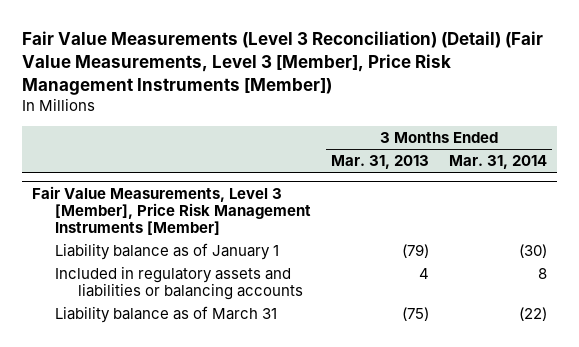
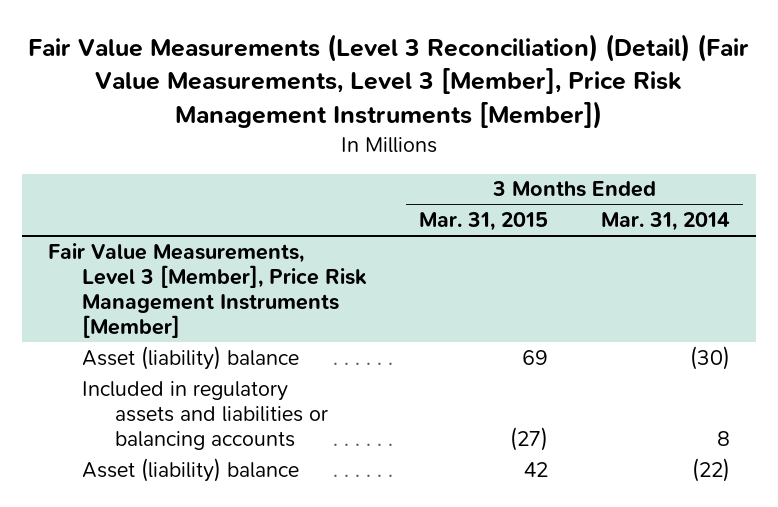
[331,154,430,169] Mar. 31, 2013 -> none
none -> [419,212,549,232] Mar. 31, 2015
[54,242,279,260] Liability balance as of January 1 -> [81,345,299,370] Asset (liability) balance
[54,305,277,323] Liability balance as of March 31 -> [81,457,299,482] Asset (liability) balance

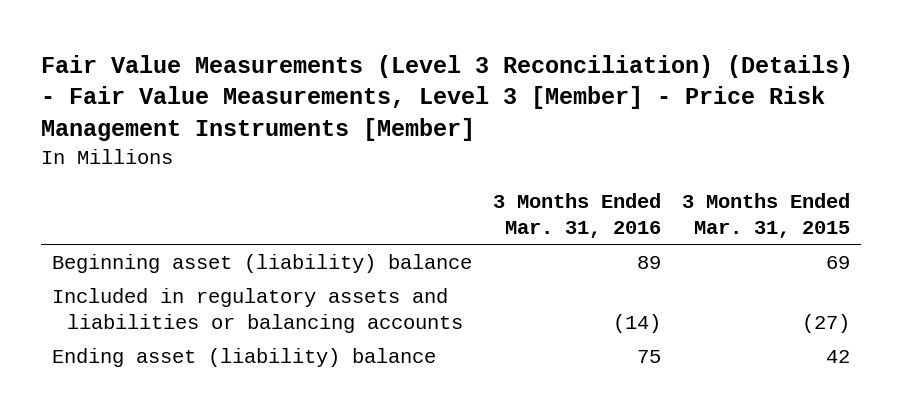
[28,33,750,129] Fair Value Measurements (Level 3 Reconciliation) (Detail) (Fair Value Measurements, Level 3 [Member], Price Risk Management Instruments [Member]) -> [41,54,854,142] Fair Value Measurements (Level 3 Reconciliation) (Details) - Fair Value Measurements, Level 3 [Member] - Price Risk Management Instruments [Member]
[601,212,731,232] Mar. 31, 2014 -> none
none -> [492,192,661,238] 3 Months Ended Mar. 31, 2016
[48,242,367,339] Fair Value Measurements, Level 3 [Member], Price Risk Management Instruments [Member] -> none
[81,345,299,370] Asset (liability) balance -> [51,253,472,273] Beginning asset (liability) balance
[81,457,299,482] Asset (liability) balance -> [51,347,436,367] Ending asset (liability) balance

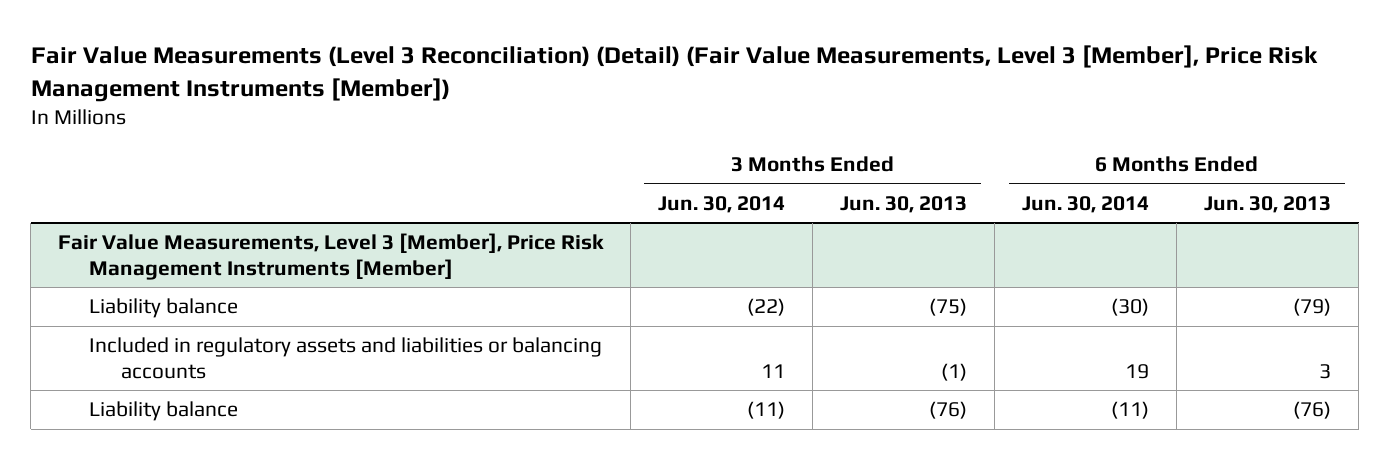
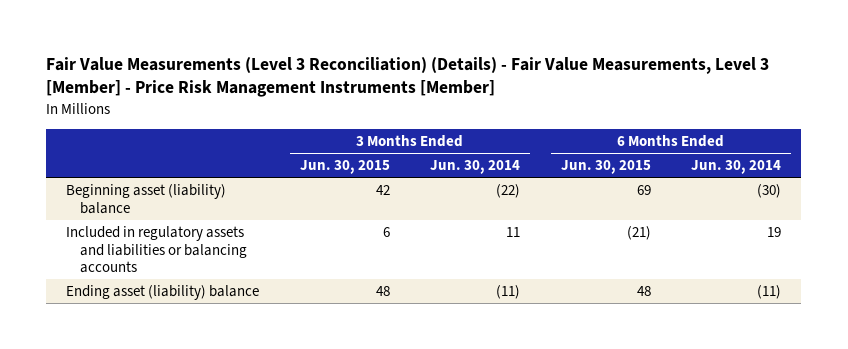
[30,45,1318,102] Fair Value Measurements (Level 3 Reconciliation) (Detail) (Fair Value Measurements, Level 3 [Member], Price Risk Management Instruments [Member]) -> [46,56,770,98] Fair Value Measurements (Level 3 Reconciliation) (Details) - Fair Value Measurements, Level 3 [Member] - Price Risk Management Instruments [Member]
[840,195,968,213] Jun. 30, 2013 -> none
[1204,195,1332,213] Jun. 30, 2013 -> none
none -> [299,160,390,175] Jun. 30, 2015
none -> [560,160,651,175] Jun. 30, 2015
[58,233,605,280] Fair Value Measurements, Level 3 [Member], Price Risk Management Instruments [Member] -> none
[89,298,239,319] Liability balance -> [66,184,227,214] Beginning asset (liability) balance
[89,401,239,422] Liability balance -> [66,285,260,301] Ending asset (liability) balance

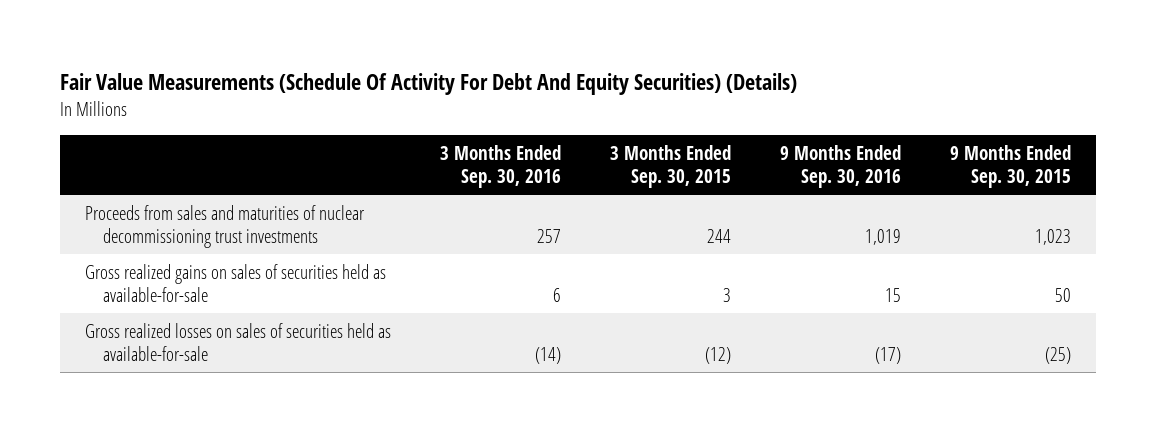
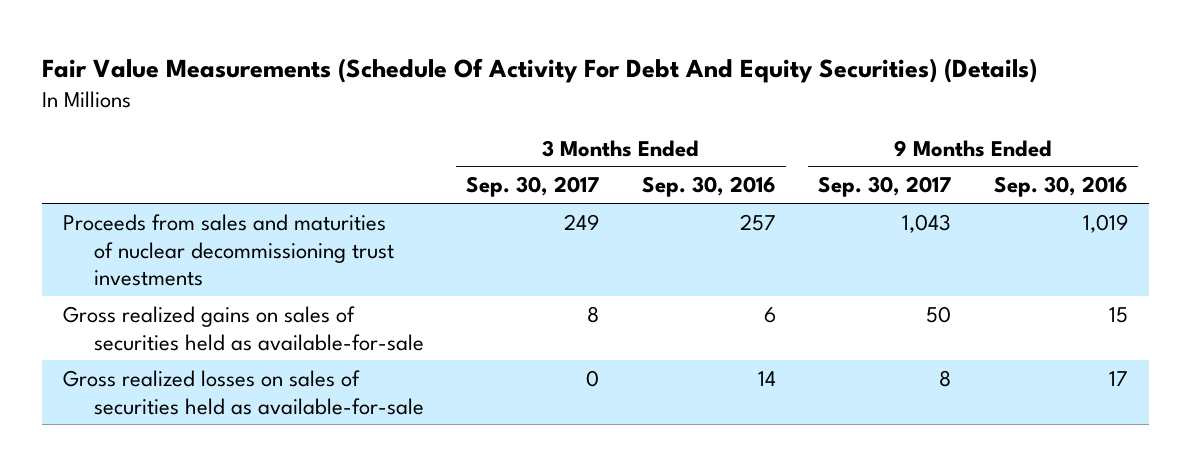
[610,144,732,189] 3 Months Ended Sep. 30, 2015 -> none
[950,144,1072,189] 9 Months Ended Sep. 30, 2015 -> none
none -> [466,176,600,198] Sep. 30, 2017
none -> [818,176,952,198] Sep. 30, 2017
[534,347,561,365] (14) -> [757,370,776,386] 14
[875,347,902,365] (17) -> [1108,370,1128,386] 17

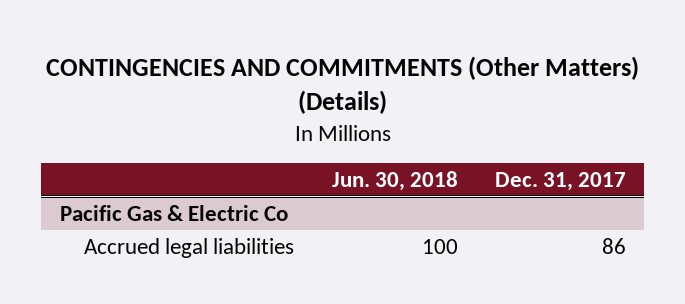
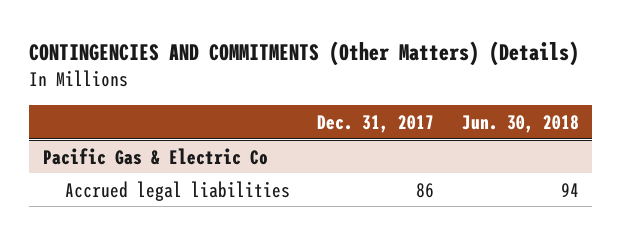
[421,238,458,254] 100 -> [560,182,579,197] 94

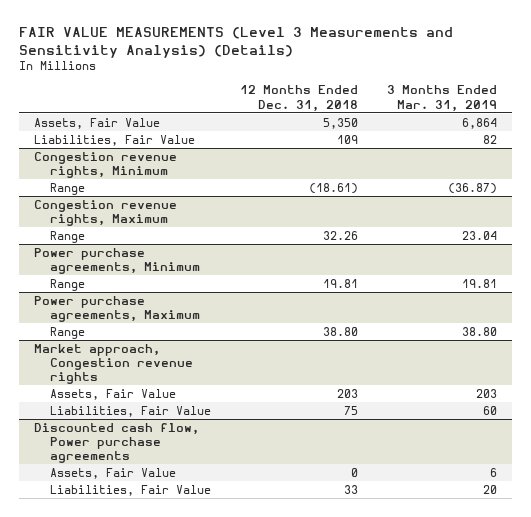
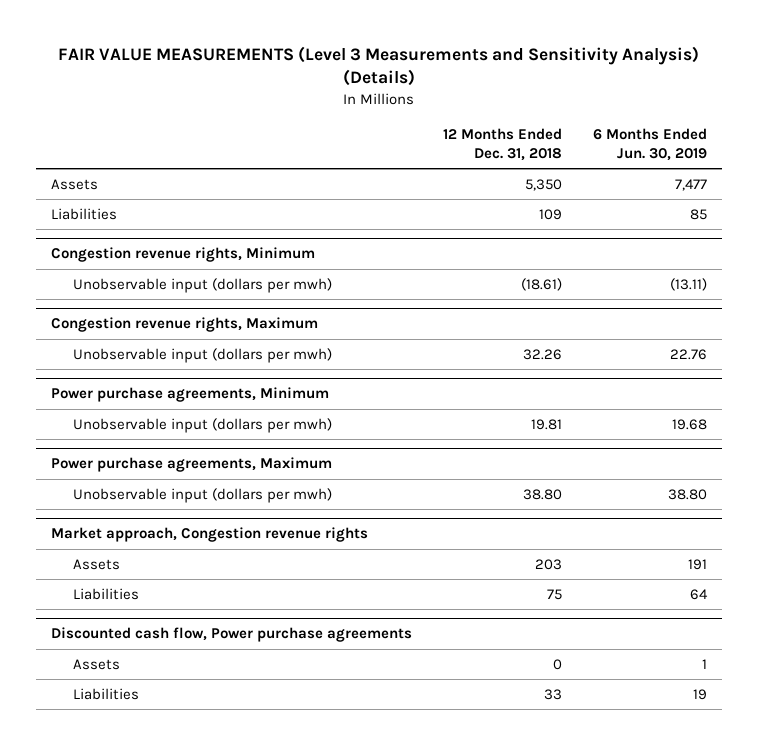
[387,85,498,112] 3 Months Ended Mar. 31, 2019 -> none
none -> [592,127,707,161] 6 Months Ended Jun. 30, 2019
[34,117,161,129] Assets, Fair Value -> [51,178,99,190] Assets
[34,134,196,146] Liabilities, Fair Value -> [51,207,118,220] Liabilities
[49,182,85,195] Range -> [73,277,333,293] Unobservable input (dollars per mwh)
[49,230,85,243] Range -> [73,347,333,363] Unobservable input (dollars per mwh)
[49,278,85,291] Range -> [73,417,333,433] Unobservable input (dollars per mwh)
[49,326,85,339] Range -> [73,487,333,503] Unobservable input (dollars per mwh)
[49,388,176,400] Assets, Fair Value -> [73,558,121,570] Assets
[49,405,211,417] Liabilities, Fair Value -> [73,587,140,600] Liabilities
[49,467,176,479] Assets, Fair Value -> [73,658,121,670] Assets
[49,484,211,496] Liabilities, Fair Value -> [73,687,140,700] Liabilities

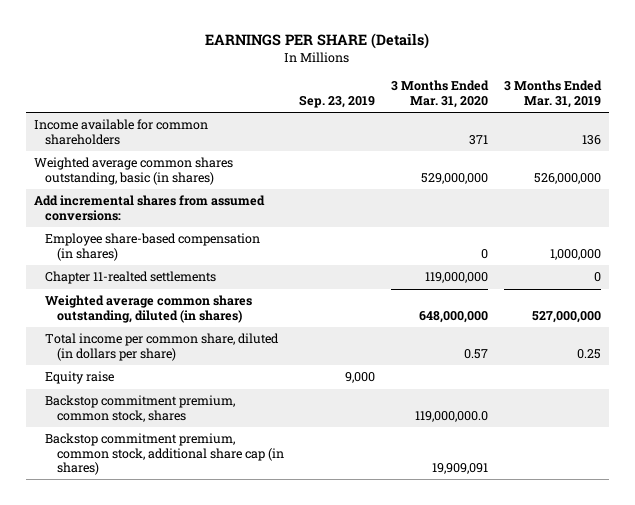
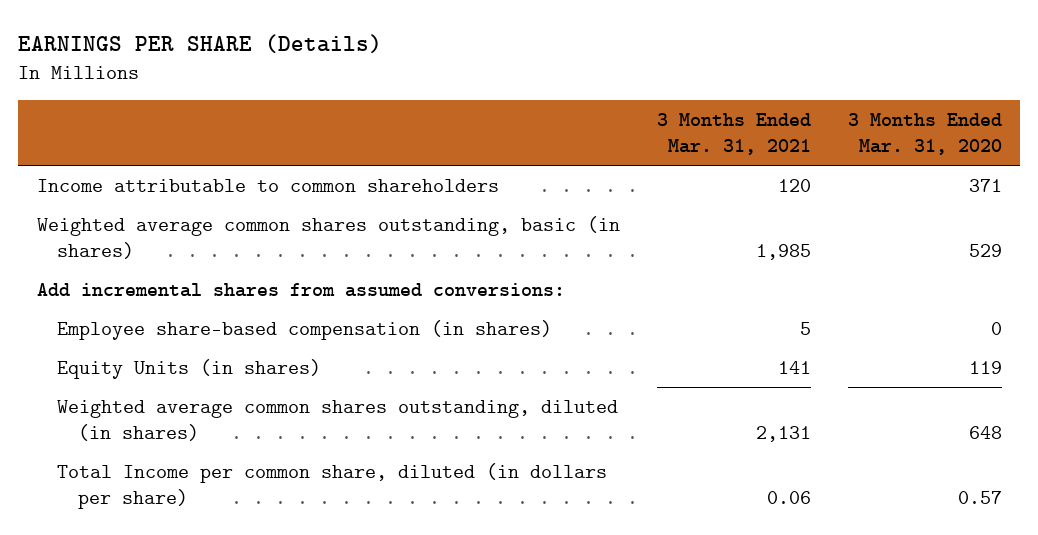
[299,94,376,108] Sep. 23, 2019 -> none
[504,80,603,108] 3 Months Ended Mar. 31, 2019 -> none
none -> [656,113,811,156] 3 Months Ended Mar. 31, 2021
[33,119,208,145] Income available for common shareholders -> [36,178,499,192] Income attributable to common shareholders
[421,172,489,184] 529,000,000 -> [968,243,1002,257] 529
[45,271,217,285] Chapter 11-realted settlements -> none
[45,371,115,385] Equity raise -> none
[45,395,236,422] Backstop commitment premium, common stock, shares -> none
[45,433,284,476] Backstop commitment premium, common stock, additional share cap (in shares) -> none
none -> [57,358,322,379] Equity Units (in shares)
[419,310,489,323] 648,000,000 -> [968,425,1002,439] 648
[45,333,280,361] Total income per common share, diluted (in dollars per share) -> [57,462,608,509] Total Income per common share, diluted (in dollars per share)

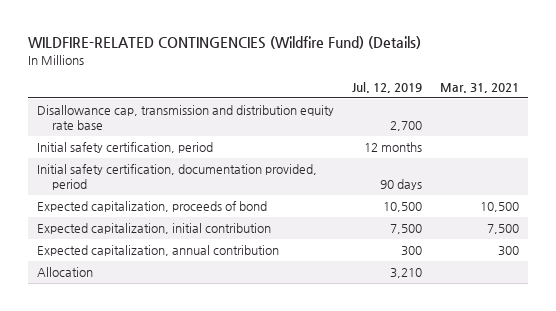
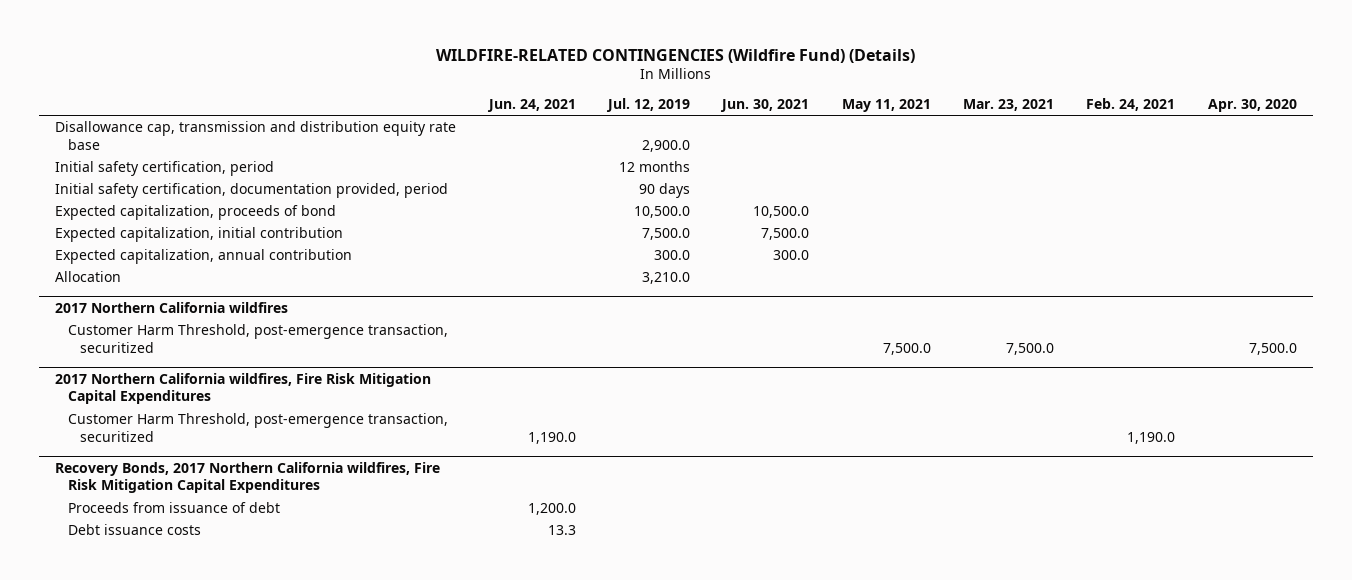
[440,83,520,94] Mar. 31, 2021 -> none
none -> [486,99,576,113] Jun. 24, 2021
none -> [720,99,810,113] Jun. 30, 2021
none -> [841,99,931,113] May 11, 2021
none -> [963,99,1055,112] Mar. 23, 2021
none -> [1086,98,1176,112] Feb. 24, 2021
none -> [1207,99,1297,113] Apr. 30, 2020
[390,121,423,132] 2,700 -> [642,139,691,152] 2,900.0
[383,202,423,213] 10,500 -> [634,206,691,219] 10,500.0
[390,224,423,235] 7,500 -> [642,228,691,241] 7,500.0
[401,246,423,257] 300 -> [654,250,691,261] 300.0
[390,268,423,279] 3,210 -> [642,272,691,285] 3,210.0
none -> [55,301,289,313] 2017 Northern California wildfires
none -> [67,324,448,353] Customer Harm Threshold, post-emergence transaction, securitized
none -> [55,372,432,405] 2017 Northern California wildfires, Fire Risk Mitigation Capital Expenditures
none -> [67,413,448,442] Customer Harm Threshold, post-emergence transaction, securitized
none -> [55,461,441,494] Recovery Bonds, 2017 Northern California wildfires, Fire Risk Mitigation Capital Expenditures
none -> [67,502,280,514] Proceeds from issuance of debt
none -> [67,524,201,536] Debt issuance costs

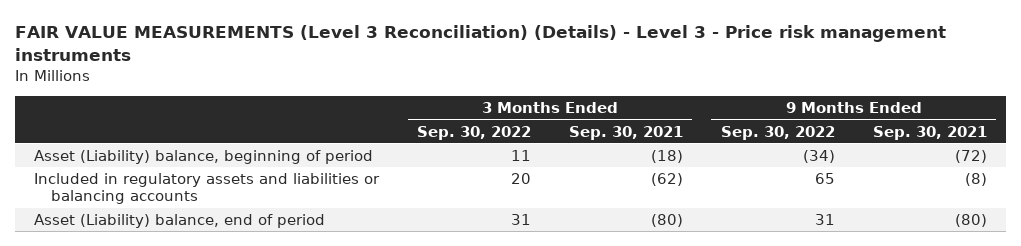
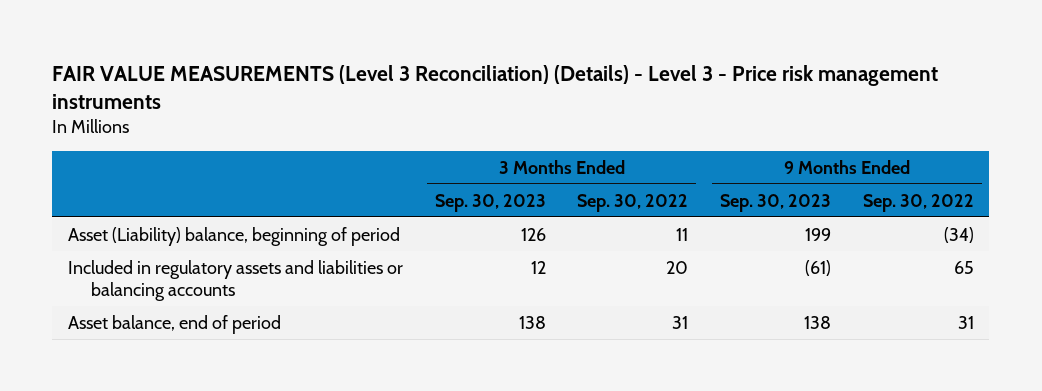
[568,125,683,140] Sep. 30, 2021 -> none
[872,125,987,140] Sep. 30, 2021 -> none
none -> [434,193,546,212] Sep. 30, 2023
none -> [720,193,832,212] Sep. 30, 2023
[34,214,326,229] Asset (Liability) balance, end of period -> [68,314,282,334] Asset balance, end of period

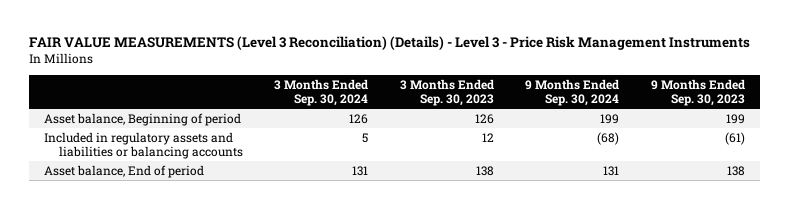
[52,64,939,109] FAIR VALUE MEASUREMENTS (Level 3 Reconciliation) (Details) - Level 3 - Price risk management instruments -> [28,36,750,51] FAIR VALUE MEASUREMENTS (Level 3 Reconciliation) (Details) - Level 3 - Price Risk Management Instruments
[577,193,689,212] Sep. 30, 2022 -> none
[862,193,974,212] Sep. 30, 2022 -> none
none -> [274,78,369,106] 3 Months Ended Sep. 30, 2024
none -> [525,78,620,106] 9 Months Ended Sep. 30, 2024
[68,226,401,246] Asset (Liability) balance, beginning of period -> [44,112,242,126] Asset balance, Beginning of period
[68,314,282,334] Asset balance, end of period -> [44,164,205,178] Asset balance, End of period

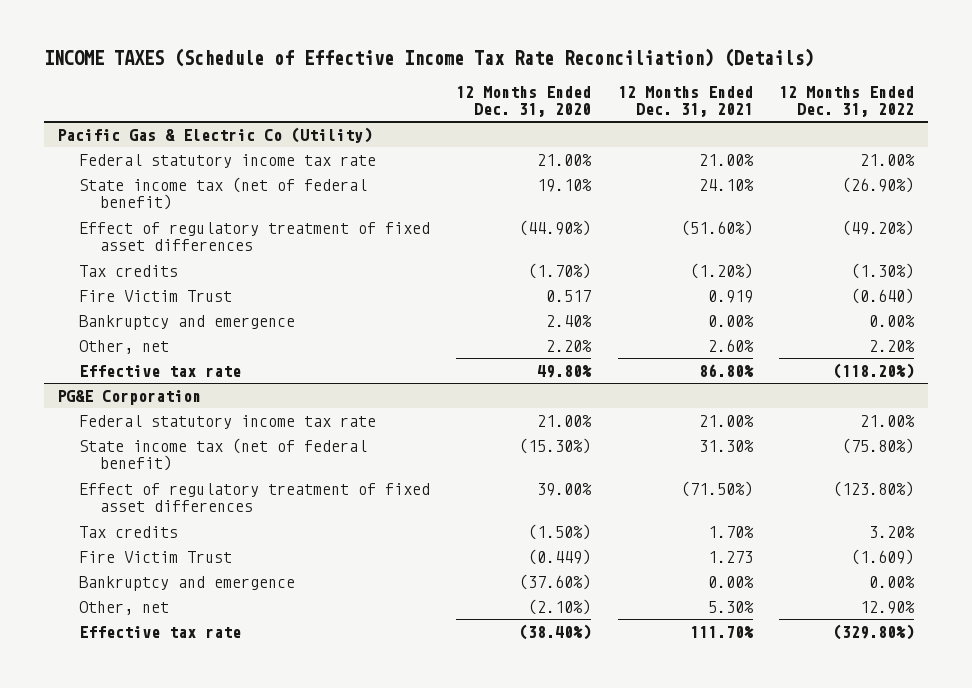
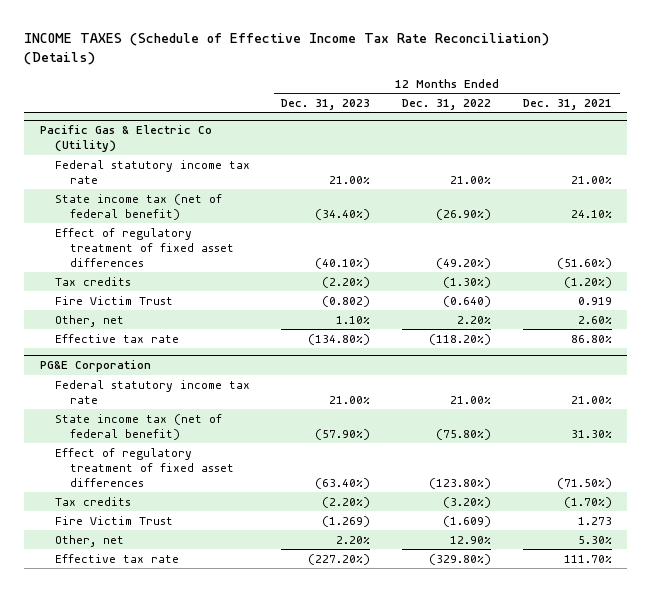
[456,85,592,118] 12 Months Ended Dec. 31, 2020 -> none
none -> [281,98,371,110] Dec. 31, 2023
[78,315,295,331] Bankruptcy and emergence -> none
[707,526,754,539] 1.70% -> [563,496,612,508] (1.70%)
[869,526,916,539] 3.20% -> [443,496,492,508] (3.20%)
[78,576,295,592] Bankruptcy and emergence -> none

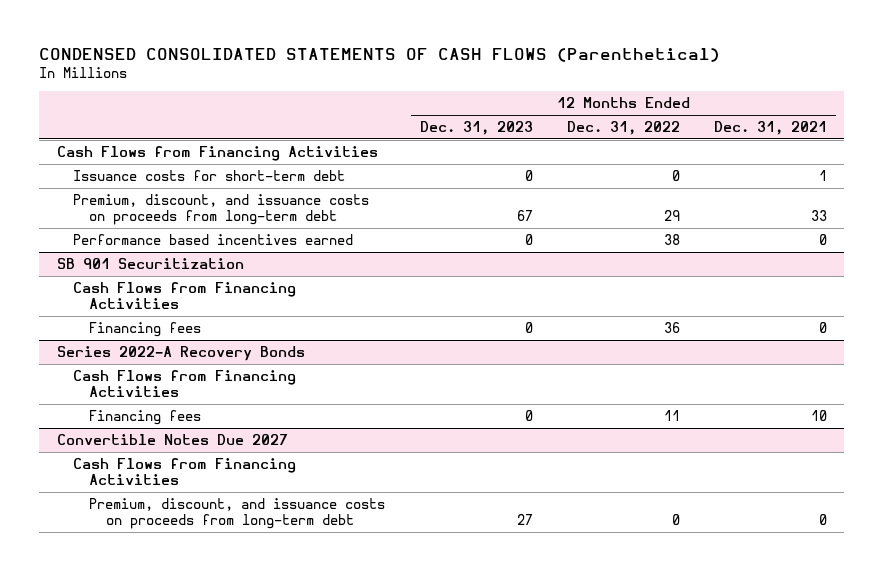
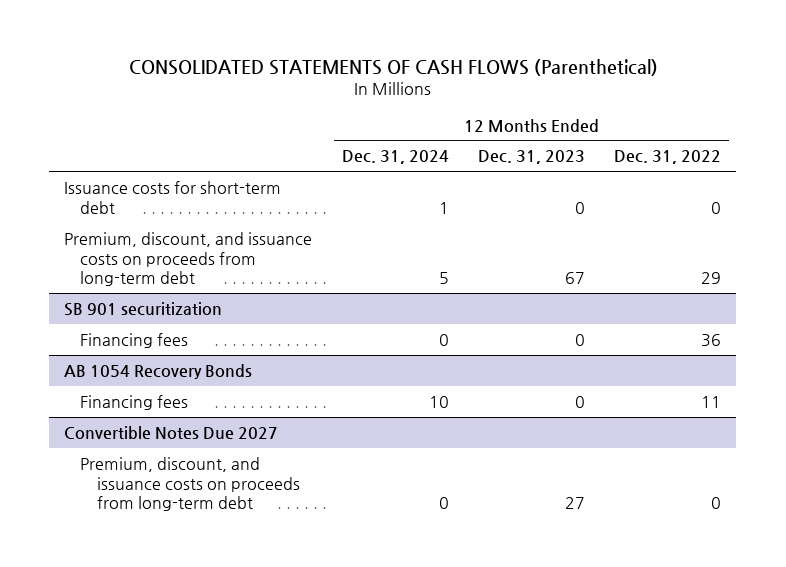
[39,48,721,63] CONDENSED CONSOLIDATED STATEMENTS OF CASH FLOWS (Parenthetical) -> [128,59,658,77] CONSOLIDATED STATEMENTS OF CASH FLOWS (Parenthetical)
[714,120,828,135] Dec. 31, 2021 -> none
none -> [341,150,449,165] Dec. 31, 2024
[56,145,378,161] Cash Flows from Financing Activities -> none
[72,233,353,245] Performance based incentives earned -> none
[72,281,296,309] Cash Flows from Financing Activities -> none
[56,257,244,269] SB 901 Securitization -> [64,301,223,316] SB 901 securitization
[56,345,305,361] Series 2022-A Recovery Bonds -> none
[72,369,296,397] Cash Flows from Financing Activities -> none
none -> [64,363,253,379] AB 1054 Recovery Bonds
[72,457,296,485] Cash Flows from Financing Activities -> none

